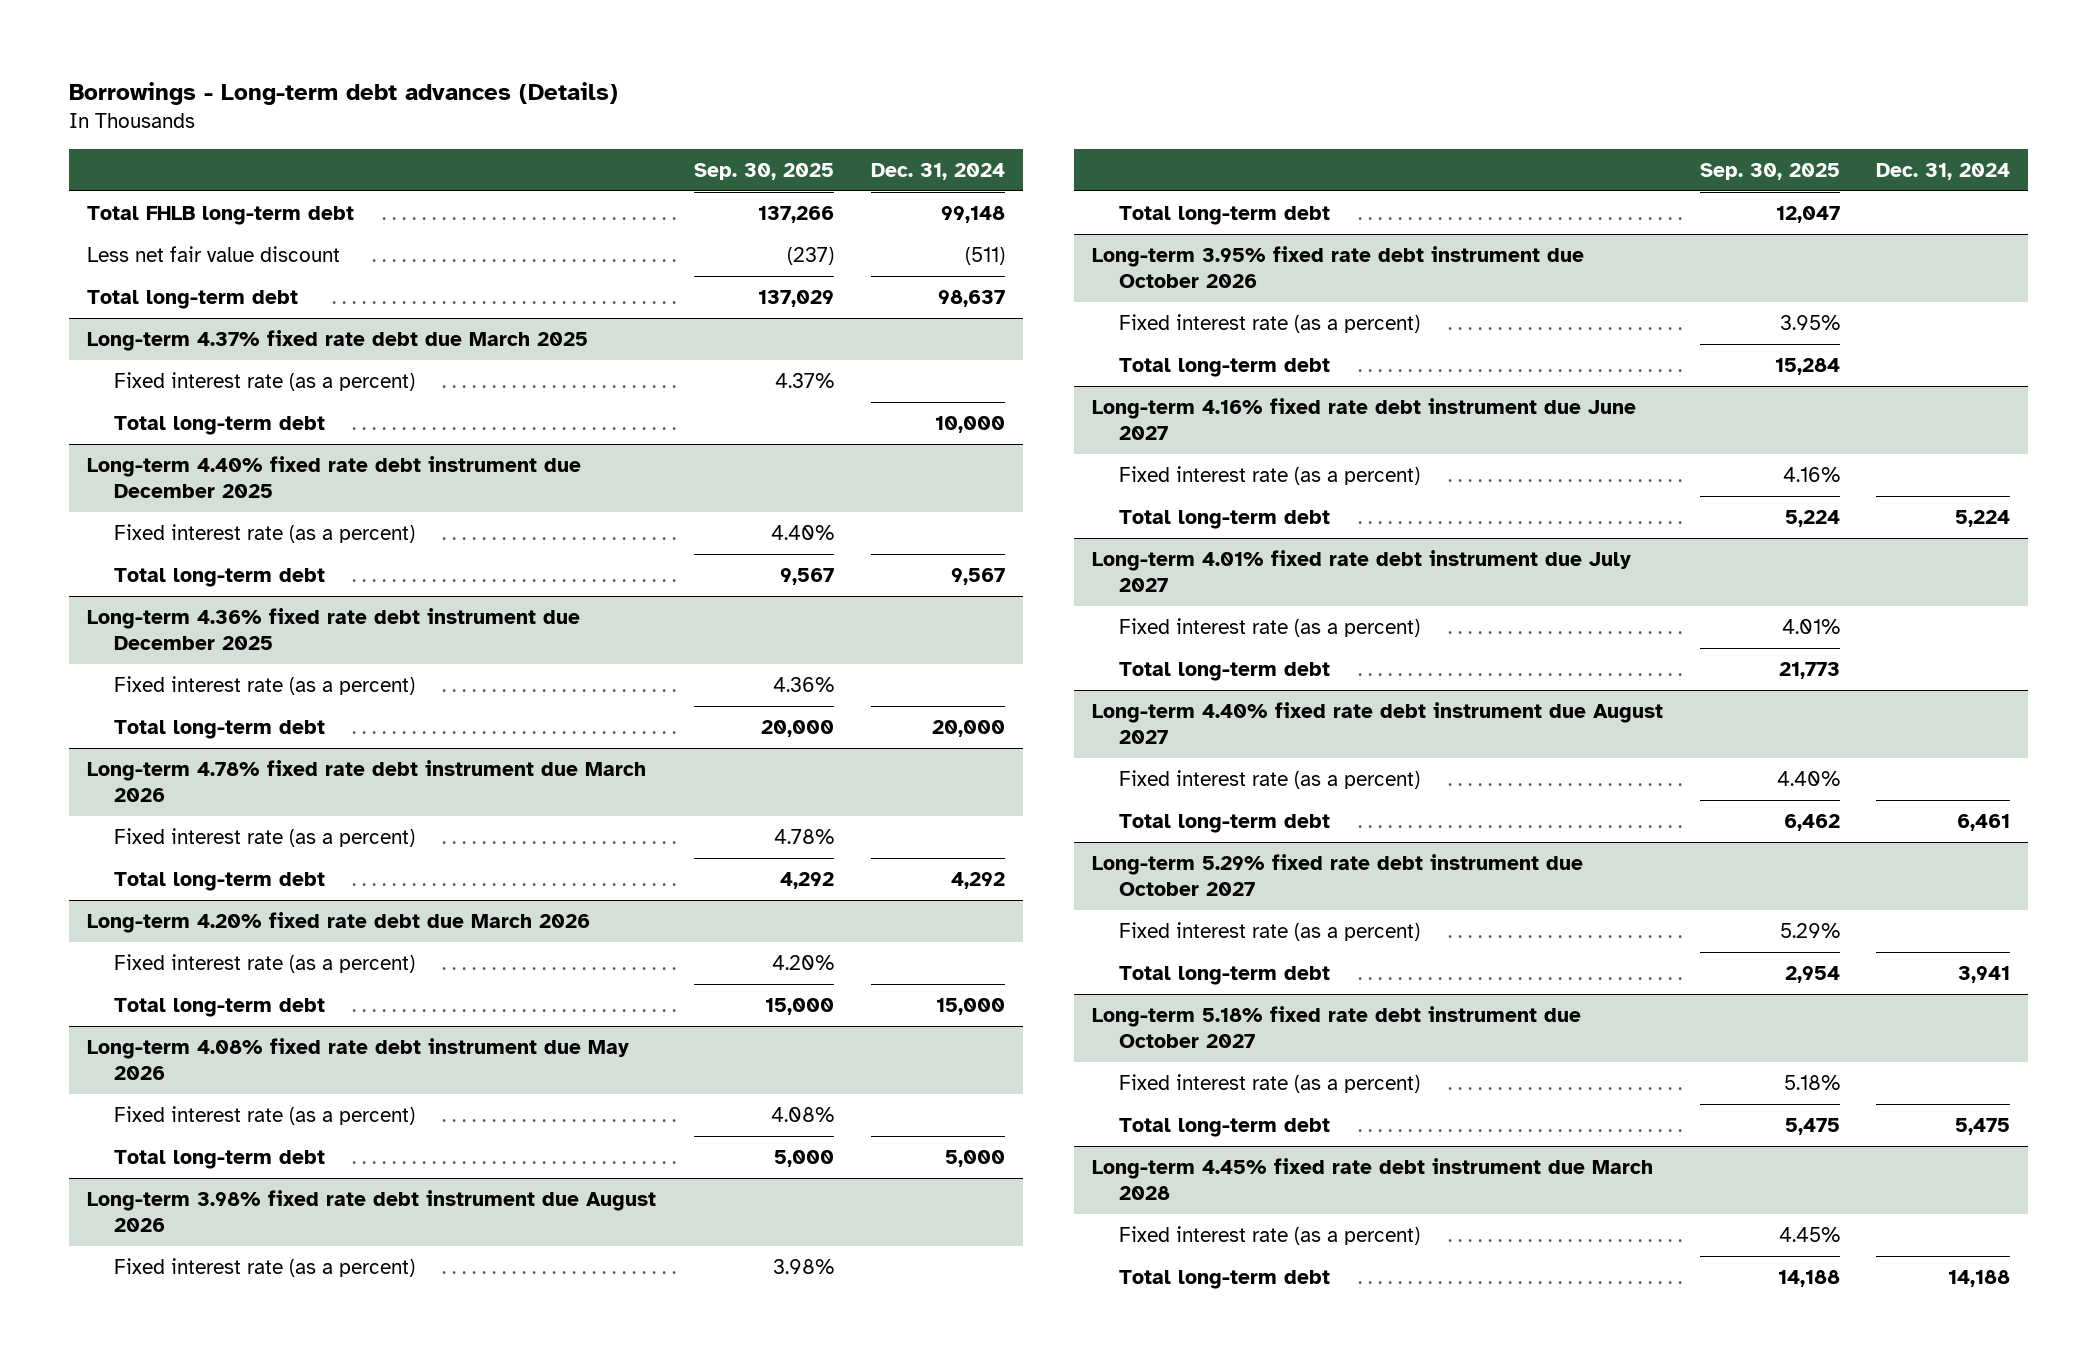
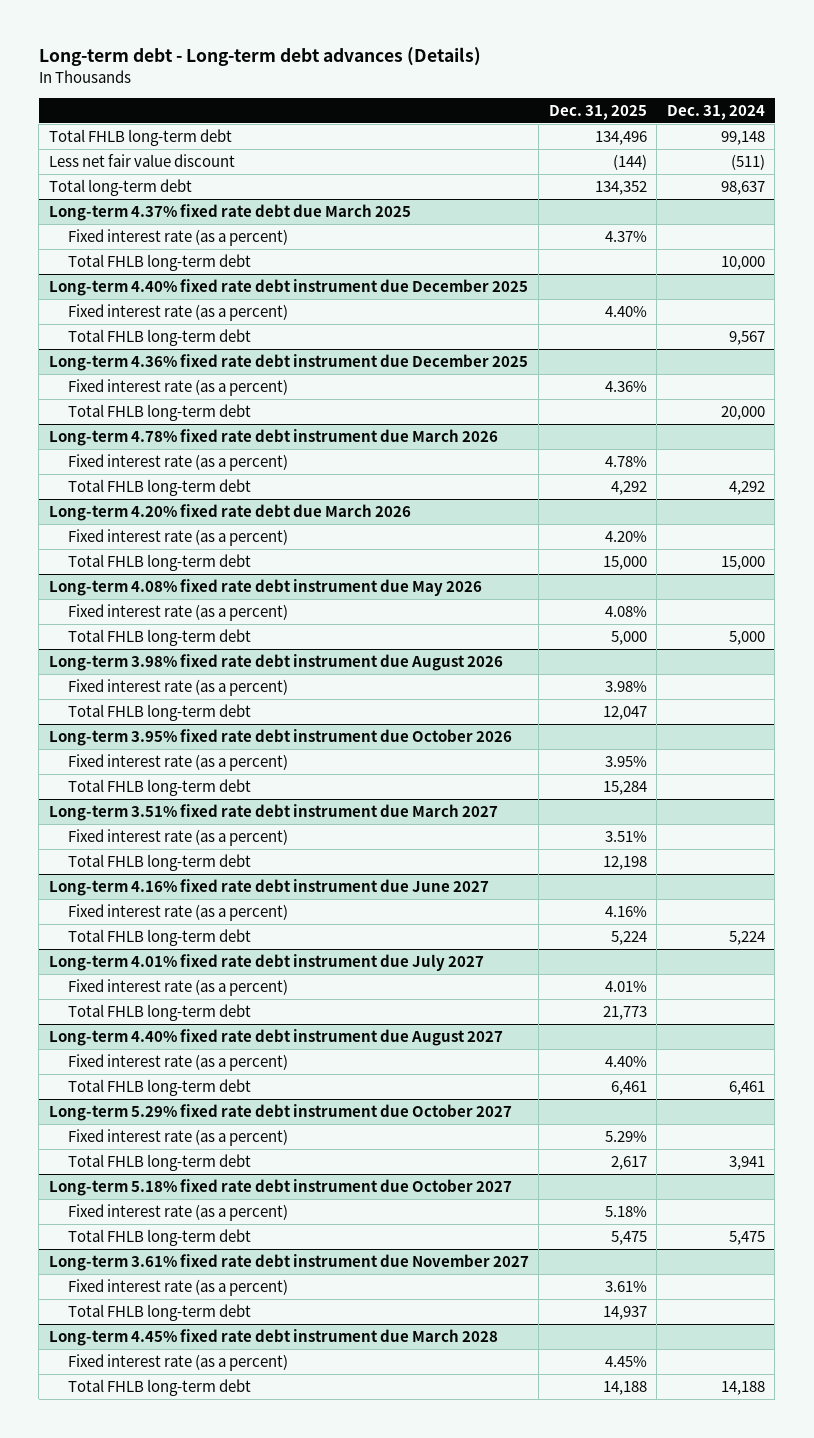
[68,82,618,106] Borrowings - Long-term debt advances (Details) -> [38,47,481,67] Long-term debt - Long-term debt advances (Details)
[694,162,835,180] Sep. 30, 2025 -> none
none -> [548,104,647,120] Dec. 31, 2025
[113,415,325,435] Total long-term debt -> [68,253,252,271] Total FHLB long-term debt
[113,567,325,587] Total long-term debt -> [68,328,252,346] Total FHLB long-term debt
[113,719,325,739] Total long-term debt -> [68,403,252,421] Total FHLB long-term debt
[113,871,325,891] Total long-term debt -> [68,478,252,496] Total FHLB long-term debt
[113,997,325,1017] Total long-term debt -> [68,553,252,571] Total FHLB long-term debt
[113,1149,325,1169] Total long-term debt -> [68,628,252,646] Total FHLB long-term debt
[1119,205,1331,225] Total long-term debt -> [68,703,252,721] Total FHLB long-term debt
[1119,357,1331,377] Total long-term debt -> [68,778,252,796] Total FHLB long-term debt
none -> [48,803,498,821] Long-term 3.51% fixed rate debt instrument due March 2027
none -> [68,828,289,846] Fixed interest rate (as a percent)
none -> [68,853,252,871] Total FHLB long-term debt
[1119,509,1331,529] Total long-term debt -> [68,928,252,946] Total FHLB long-term debt
[1119,661,1331,681] Total long-term debt -> [68,1003,252,1021] Total FHLB long-term debt
[1119,813,1331,833] Total long-term debt -> [68,1078,252,1096] Total FHLB long-term debt
[1119,965,1331,985] Total long-term debt -> [68,1153,252,1171] Total FHLB long-term debt
[1119,1117,1331,1137] Total long-term debt -> [68,1228,252,1246] Total FHLB long-term debt
none -> [48,1253,529,1271] Long-term 3.61% fixed rate debt instrument due November 2027
none -> [68,1278,289,1296] Fixed interest rate (as a percent)
none -> [68,1303,252,1321] Total FHLB long-term debt
[1119,1269,1331,1289] Total long-term debt -> [68,1378,252,1396] Total FHLB long-term debt

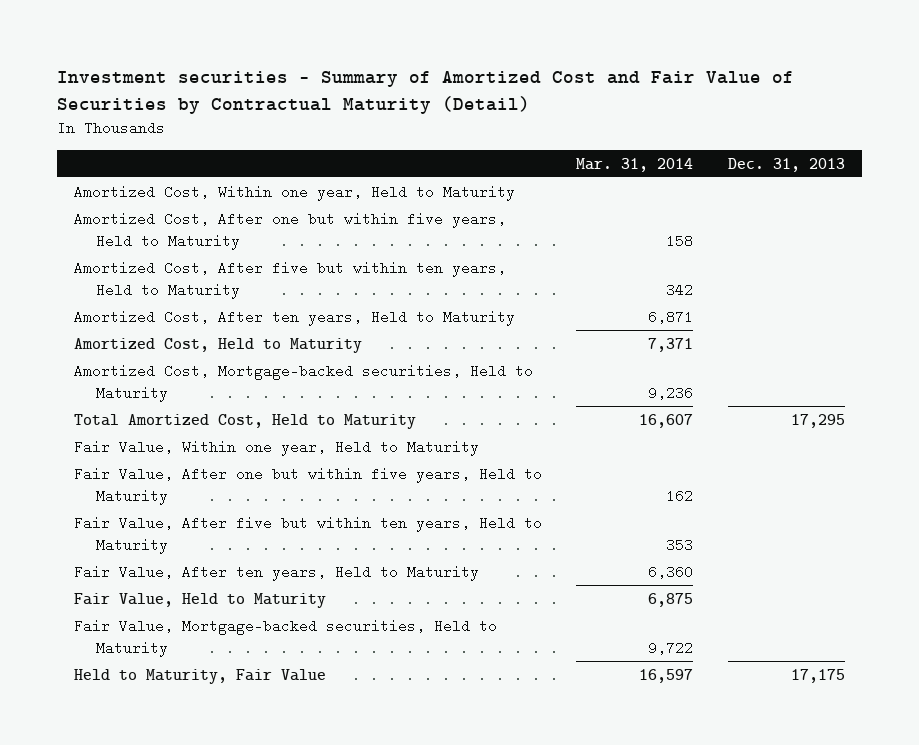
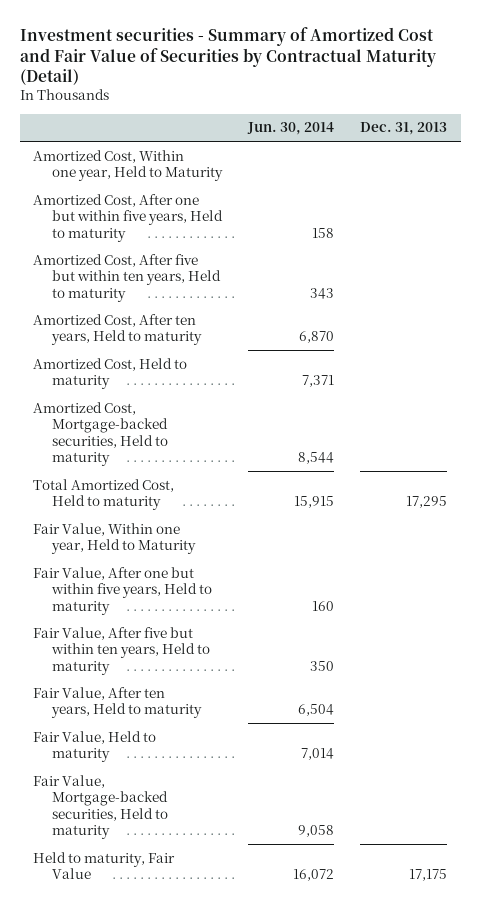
[576,157,694,172] Mar. 31, 2014 -> none
none -> [247,122,335,136] Jun. 30, 2014
[73,211,506,250] Amortized Cost, After one but within five years, Held to Maturity -> [33,193,223,242] Amortized Cost, After one but within five years, Held to maturity
[73,260,506,299] Amortized Cost, After five but within ten years, Held to Maturity -> [33,253,221,302] Amortized Cost, After five but within ten years, Held to maturity
[73,309,515,326] Amortized Cost, After ten years, Held to Maturity -> [33,313,202,346] Amortized Cost, After ten years, Held to maturity
[73,337,362,353] Amortized Cost, Held to Maturity -> [33,357,188,390] Amortized Cost, Held to maturity
[73,363,533,402] Amortized Cost, Mortgage-backed securities, Held to Maturity -> [33,401,168,467] Amortized Cost, Mortgage-backed securities, Held to maturity
[73,413,416,429] Total Amortized Cost, Held to Maturity -> [33,478,175,511] Total Amortized Cost, Held to maturity
[73,466,542,505] Fair Value, After one but within five years, Held to Maturity -> [33,566,212,615] Fair Value, After one but within five years, Held to maturity
[73,515,542,554] Fair Value, After five but within ten years, Held to Maturity -> [33,626,210,675] Fair Value, After five but within ten years, Held to maturity
[73,564,479,581] Fair Value, After ten years, Held to Maturity -> [33,686,202,719] Fair Value, After ten years, Held to maturity
[73,592,326,608] Fair Value, Held to Maturity -> [33,730,157,763] Fair Value, Held to maturity
[73,618,497,657] Fair Value, Mortgage-backed securities, Held to Maturity -> [33,774,168,840] Fair Value, Mortgage-backed securities, Held to maturity
[73,668,326,684] Held to Maturity, Fair Value -> [33,851,176,880] Held to maturity, Fair Value

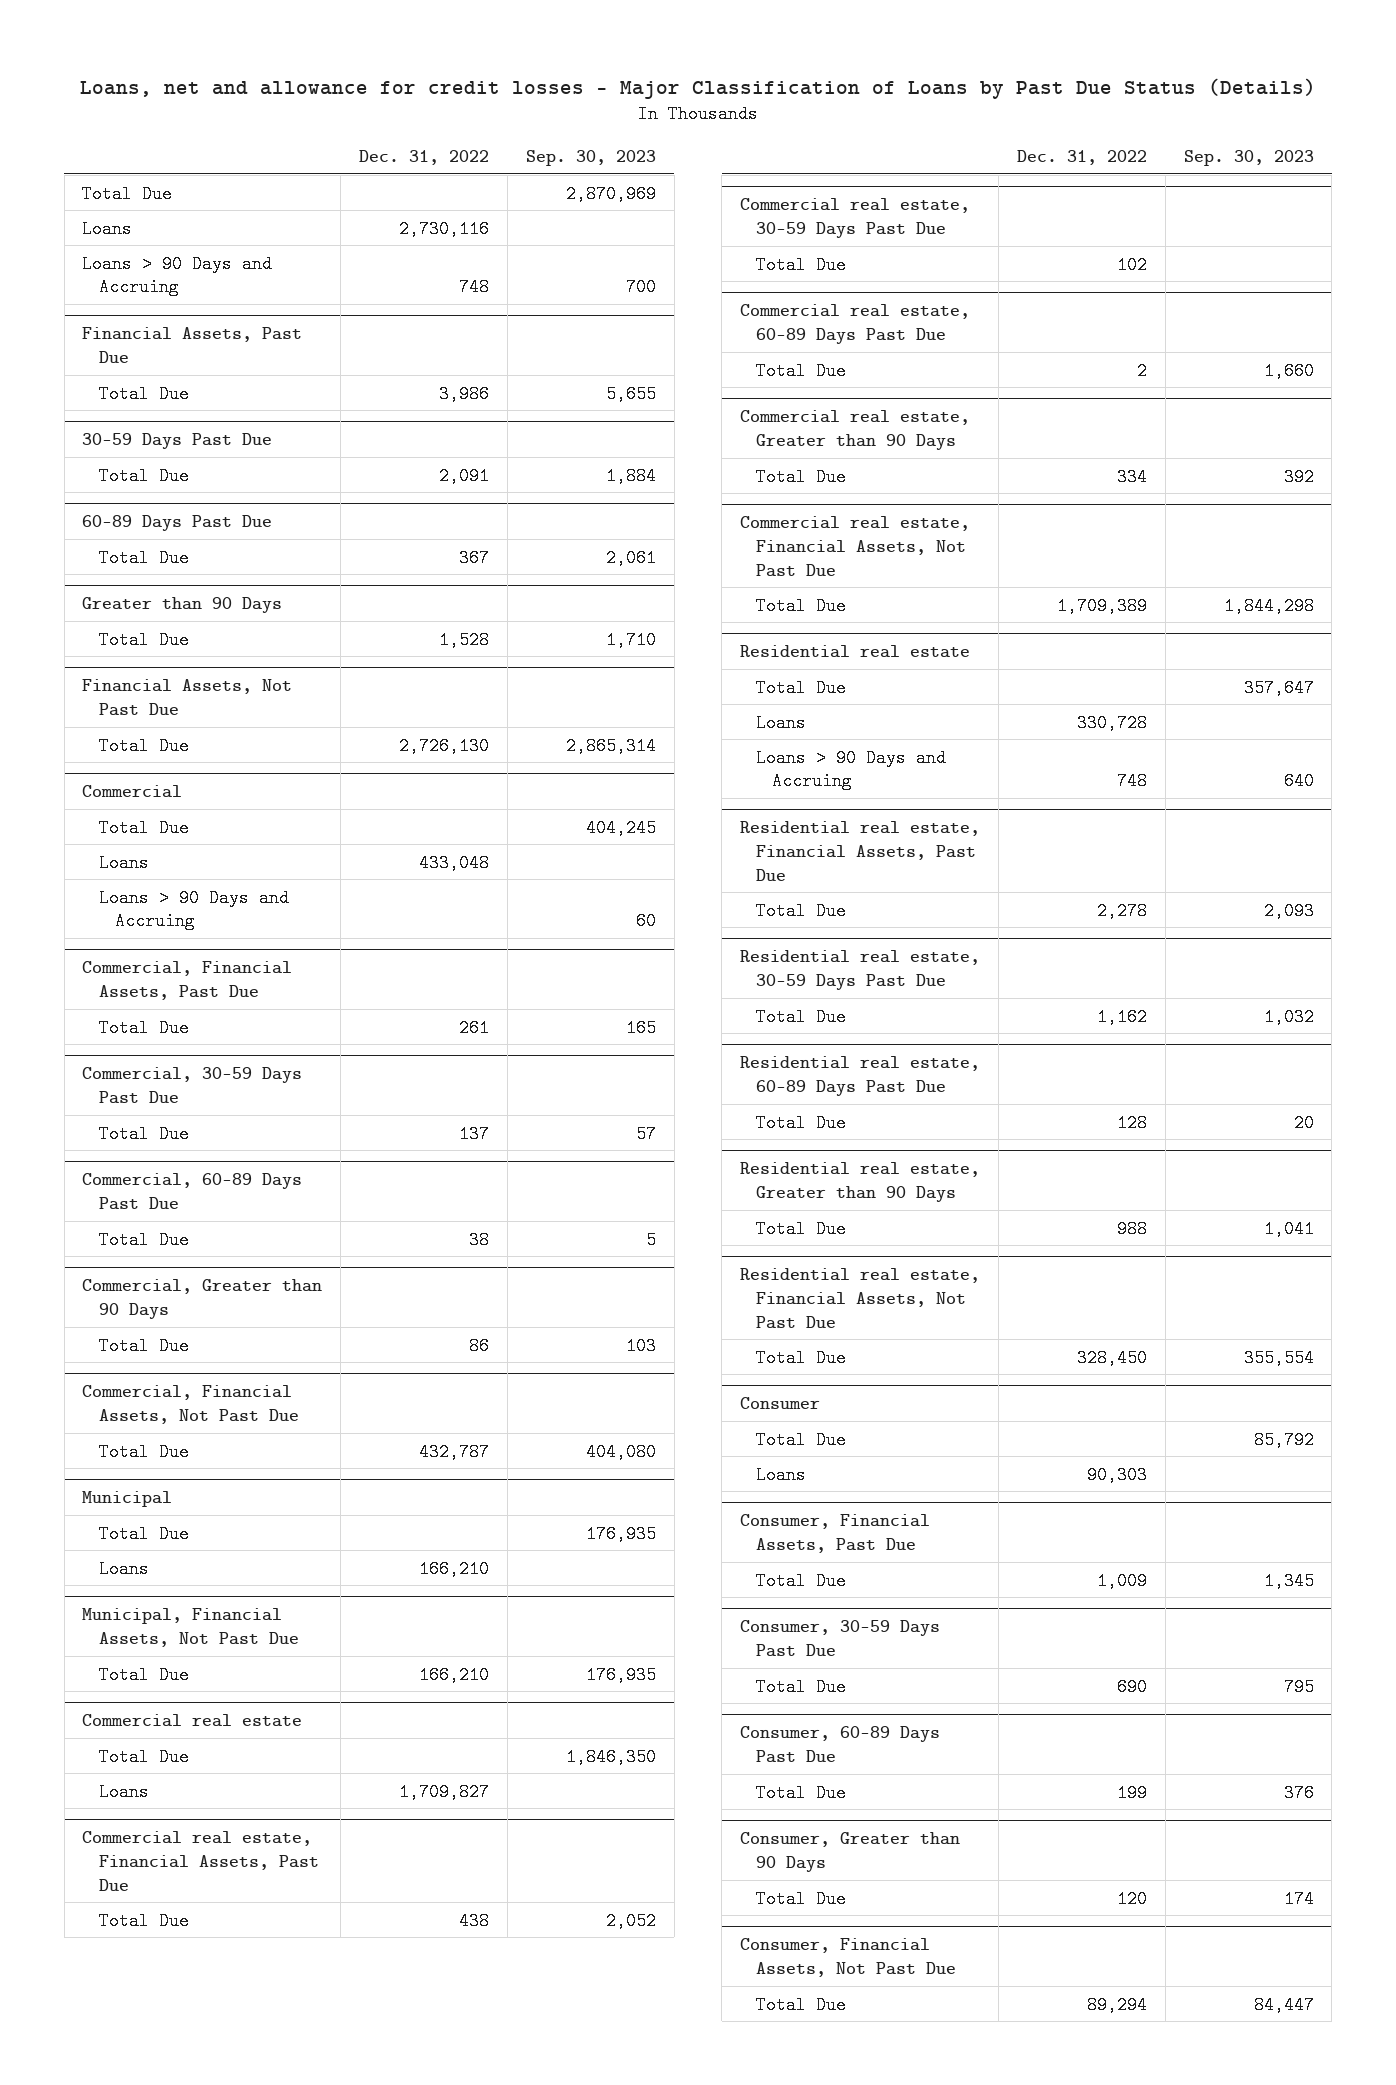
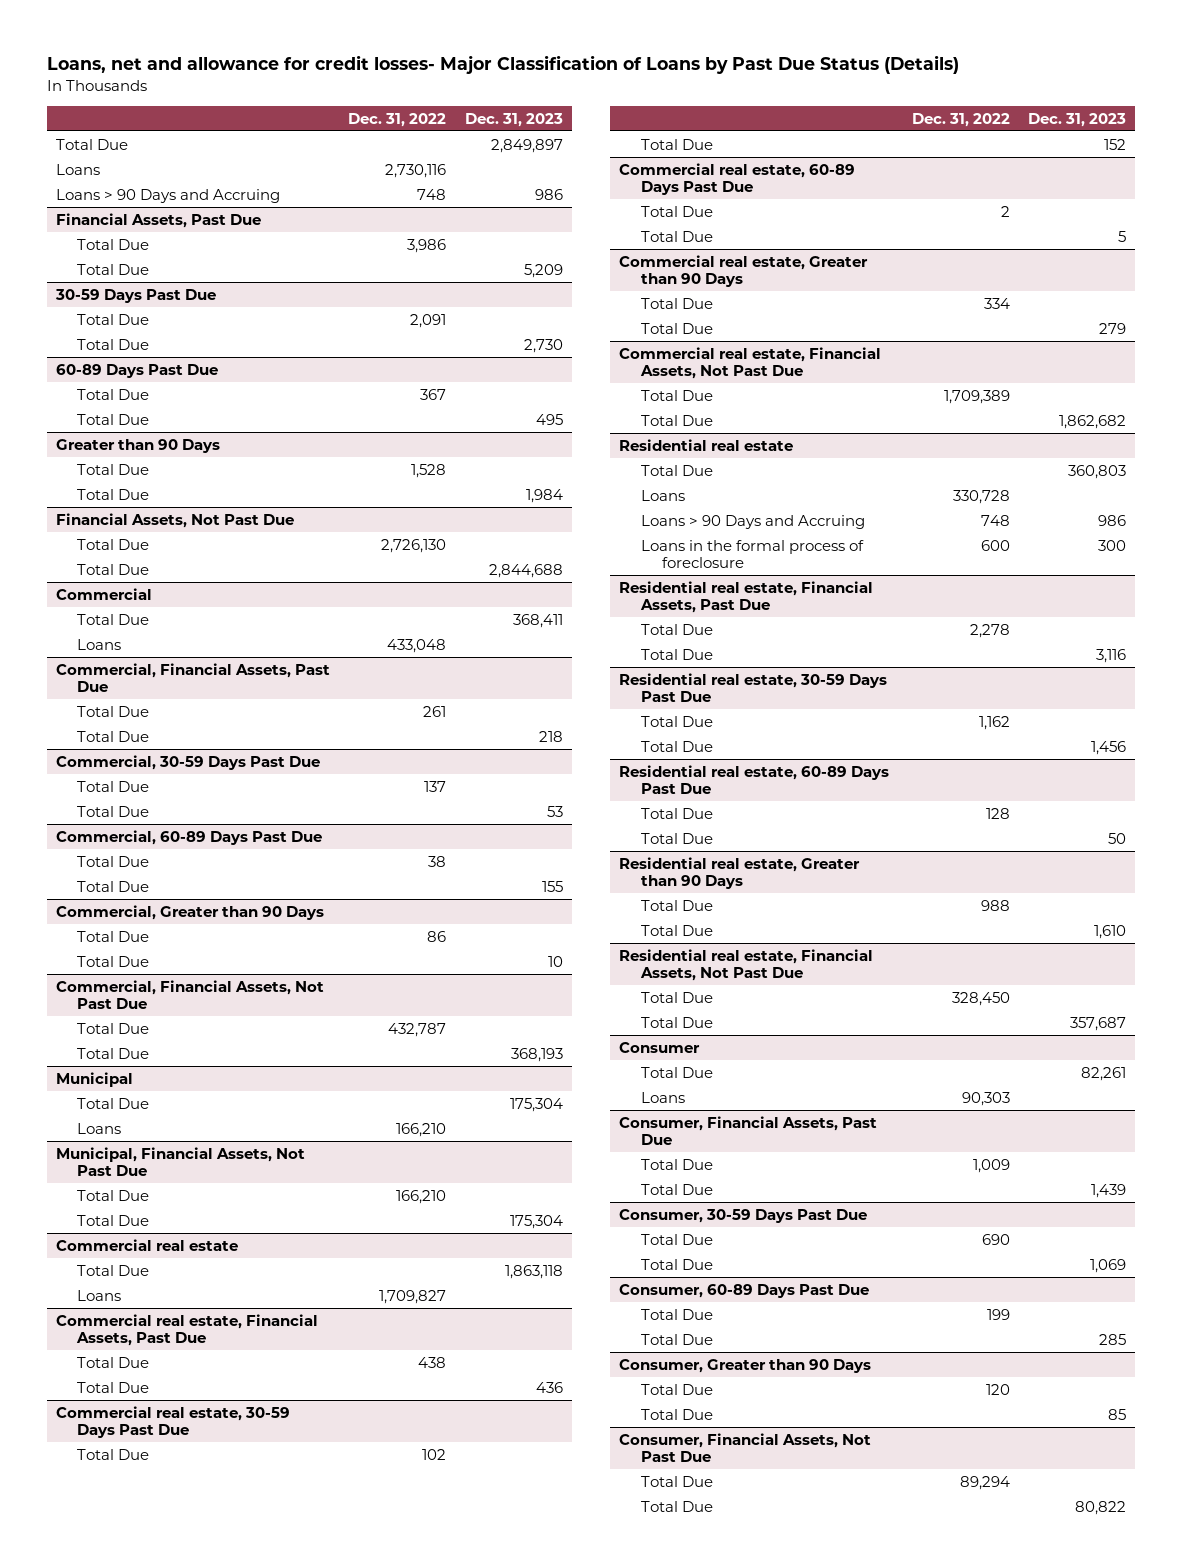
[79,77,1316,99] Loans, net and allowance for credit losses - Major Classification of Loans by Past Due Status (Details) -> [46,55,959,75] Loans, net and allowance for credit losses- Major Classification of Loans by Past Due Status (Details)
[525,150,656,167] Sep. 30, 2023 -> none
none -> [464,112,563,127] Dec. 31, 2023
none -> [77,263,150,275] Total Due
none -> [77,338,150,350] Total Due
none -> [77,413,150,425] Total Due
none -> [77,488,150,500] Total Due
none -> [77,563,150,575] Total Due
[98,888,289,931] Loans > 90 Days and Accruing -> none
none -> [77,730,150,742] Total Due
none -> [77,805,150,817] Total Due
none -> [77,880,150,892] Total Due
none -> [77,955,150,967] Total Due
none -> [77,1047,150,1059] Total Due
none -> [77,1214,150,1226] Total Due
none -> [77,1381,150,1393] Total Due
none -> [640,138,713,150] Total Due
none -> [640,230,713,242] Total Due
none -> [640,322,713,334] Total Due
none -> [640,414,713,426] Total Due
none -> [640,539,864,569] Loans in the formal process of foreclosure
none -> [640,648,713,660] Total Due
none -> [640,740,713,752] Total Due
none -> [640,832,713,844] Total Due
none -> [640,924,713,936] Total Due
none -> [640,1016,713,1028] Total Due
none -> [640,1183,713,1195] Total Due
none -> [640,1258,713,1270] Total Due
none -> [640,1333,713,1345] Total Due
none -> [640,1408,713,1420] Total Due
none -> [640,1500,713,1512] Total Due

